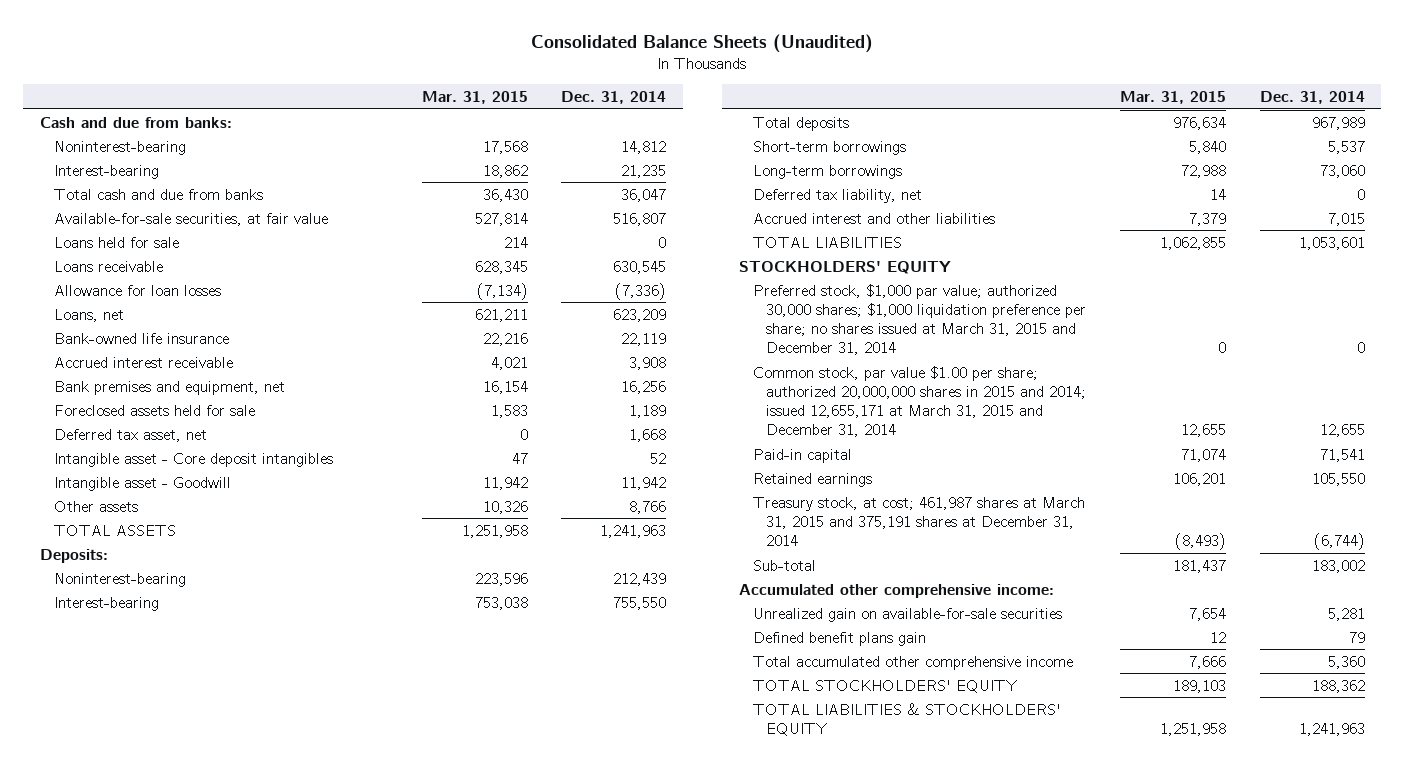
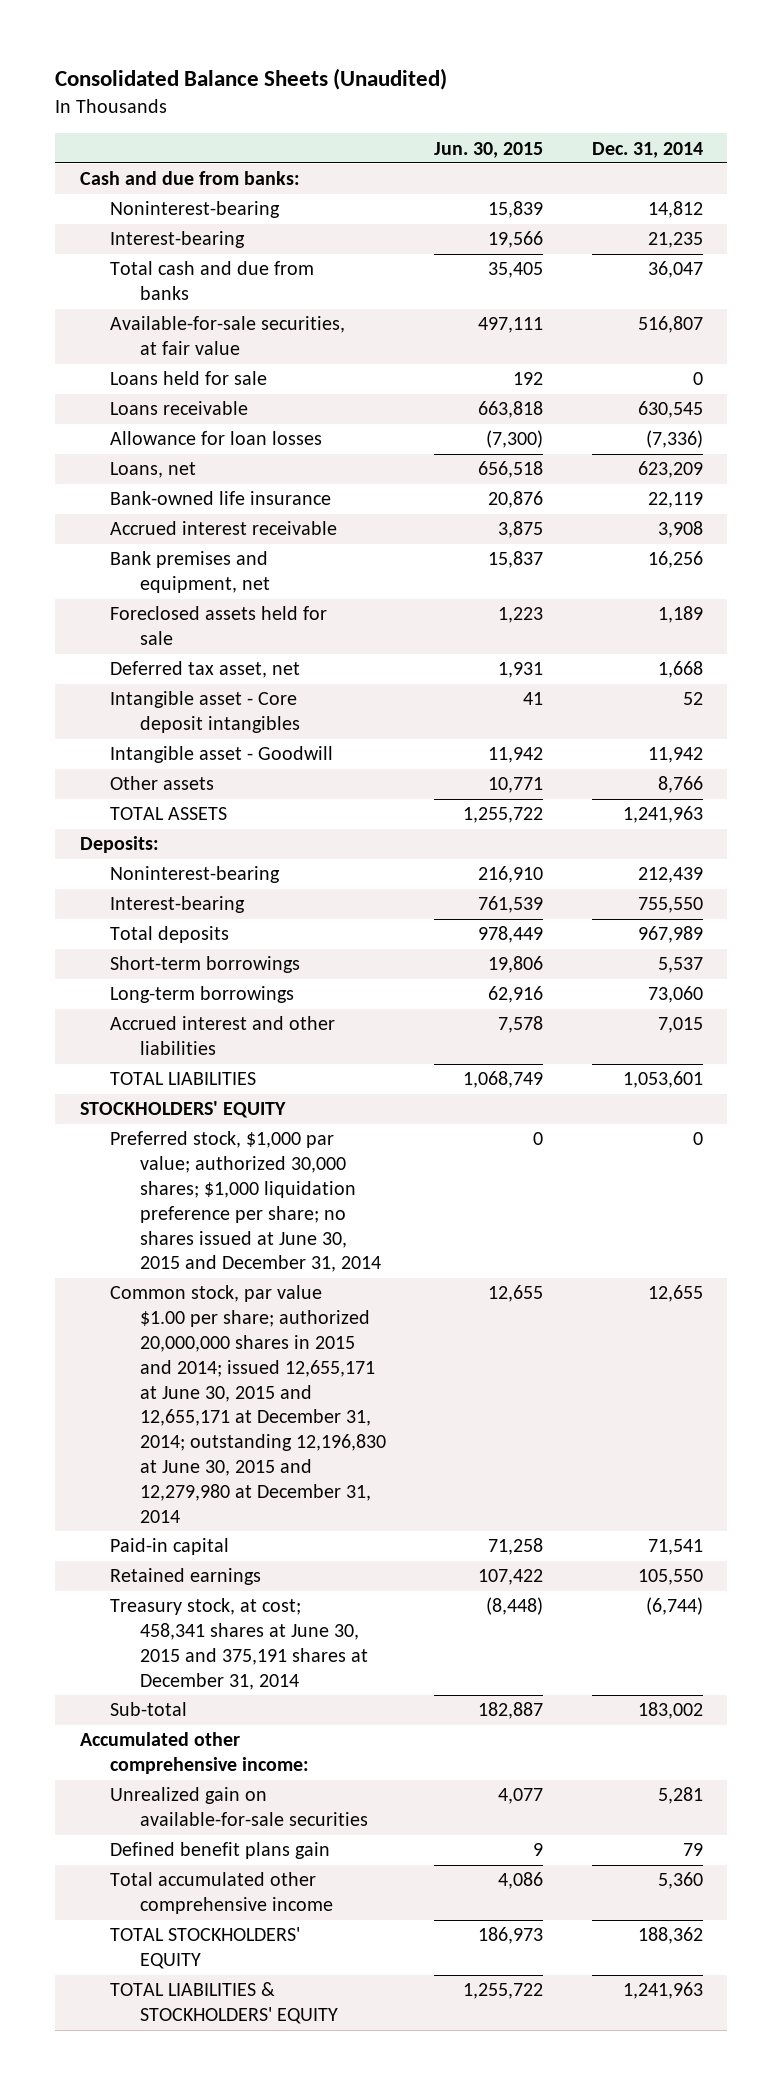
[421,90,528,104] Mar. 31, 2015 -> none
none -> [434,141,544,158] Jun. 30, 2015
[752,188,922,203] Deferred tax liability, net -> none
[752,283,1087,356] Preferred stock, $1,000 par value; authorized 30,000 shares; $1,000 liquidation preference per share; no shares issued at March 31, 2015 and December 31, 2014 -> [109,1131,382,1273] Preferred stock, $1,000 par value; authorized 30,000 shares; $1,000 liquidation preference per share; no shares issued at June 30, 2015 and December 31, 2014
[752,365,1087,438] Common stock, par value $1.00 per share; authorized 20,000,000 shares in 2015 and 2014; issued 12,655,171 at March 31, 2015 and December 31, 2014 -> [109,1285,387,1523] Common stock, par value $1.00 per share; authorized 20,000,000 shares in 2015 and 2014; issued 12,655,171 at June 30, 2015 and 12,655,171 at December 31, 2014; outstanding 12,196,830 at June 30, 2015 and 12,279,980 at December 31, 2014
[752,496,1085,547] Treasury stock, at cost; 461,987 shares at March 31, 2015 and 375,191 shares at December 31, 2014 -> [109,1598,369,1690] Treasury stock, at cost; 458,341 shares at June 30, 2015 and 375,191 shares at December 31, 2014

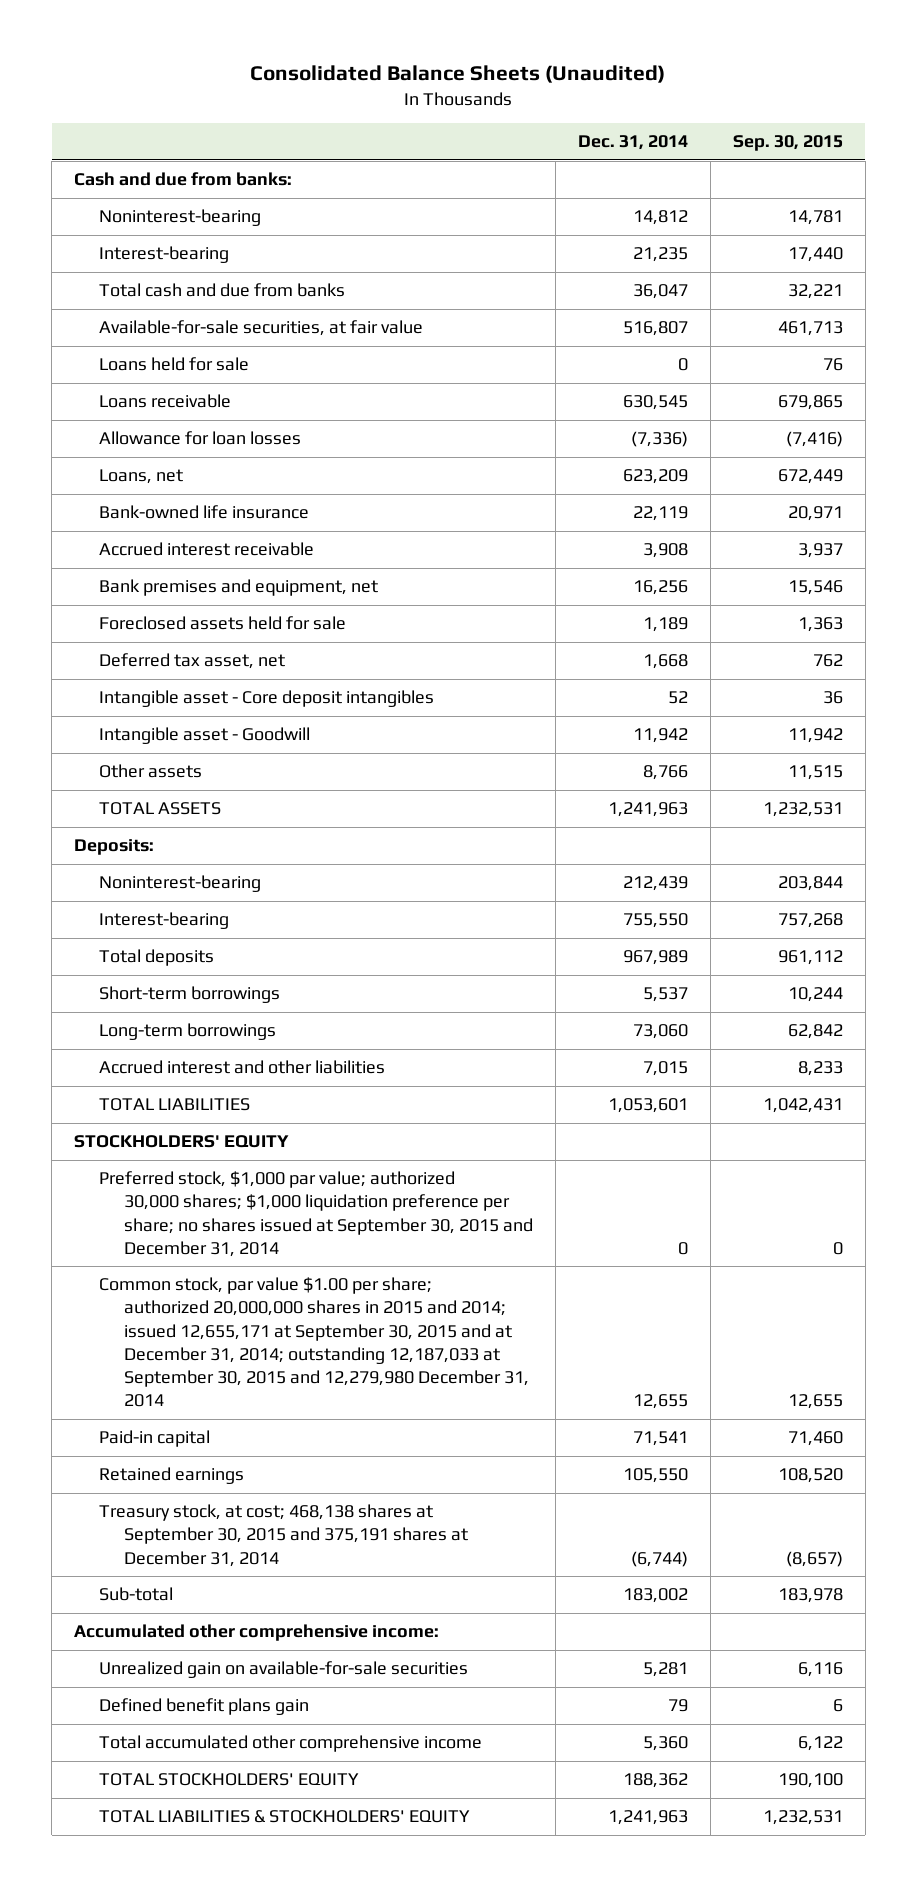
[434,141,544,158] Jun. 30, 2015 -> none
none -> [732,135,843,152] Sep. 30, 2015
[109,1131,382,1273] Preferred stock, $1,000 par value; authorized 30,000 shares; $1,000 liquidation preference per share; no shares issued at June 30, 2015 and December 31, 2014 -> [99,1171,534,1257] Preferred stock, $1,000 par value; authorized 30,000 shares; $1,000 liquidation preference per share; no shares issued at September 30, 2015 and December 31, 2014
[109,1285,387,1523] Common stock, par value $1.00 per share; authorized 20,000,000 shares in 2015 and 2014; issued 12,655,171 at June 30, 2015 and 12,655,171 at December 31, 2014; outstanding 12,196,830 at June 30, 2015 and 12,279,980 at December 31, 2014 -> [99,1277,530,1408] Common stock, par value $1.00 per share; authorized 20,000,000 shares in 2015 and 2014; issued 12,655,171 at September 30, 2015 and at December 31, 2014; outstanding 12,187,033 at September 30, 2015 and 12,279,980 December 31, 2014
[109,1598,369,1690] Treasury stock, at cost; 458,341 shares at June 30, 2015 and 375,191 shares at December 31, 2014 -> [99,1504,469,1567] Treasury stock, at cost; 468,138 shares at September 30, 2015 and 375,191 shares at December 31, 2014

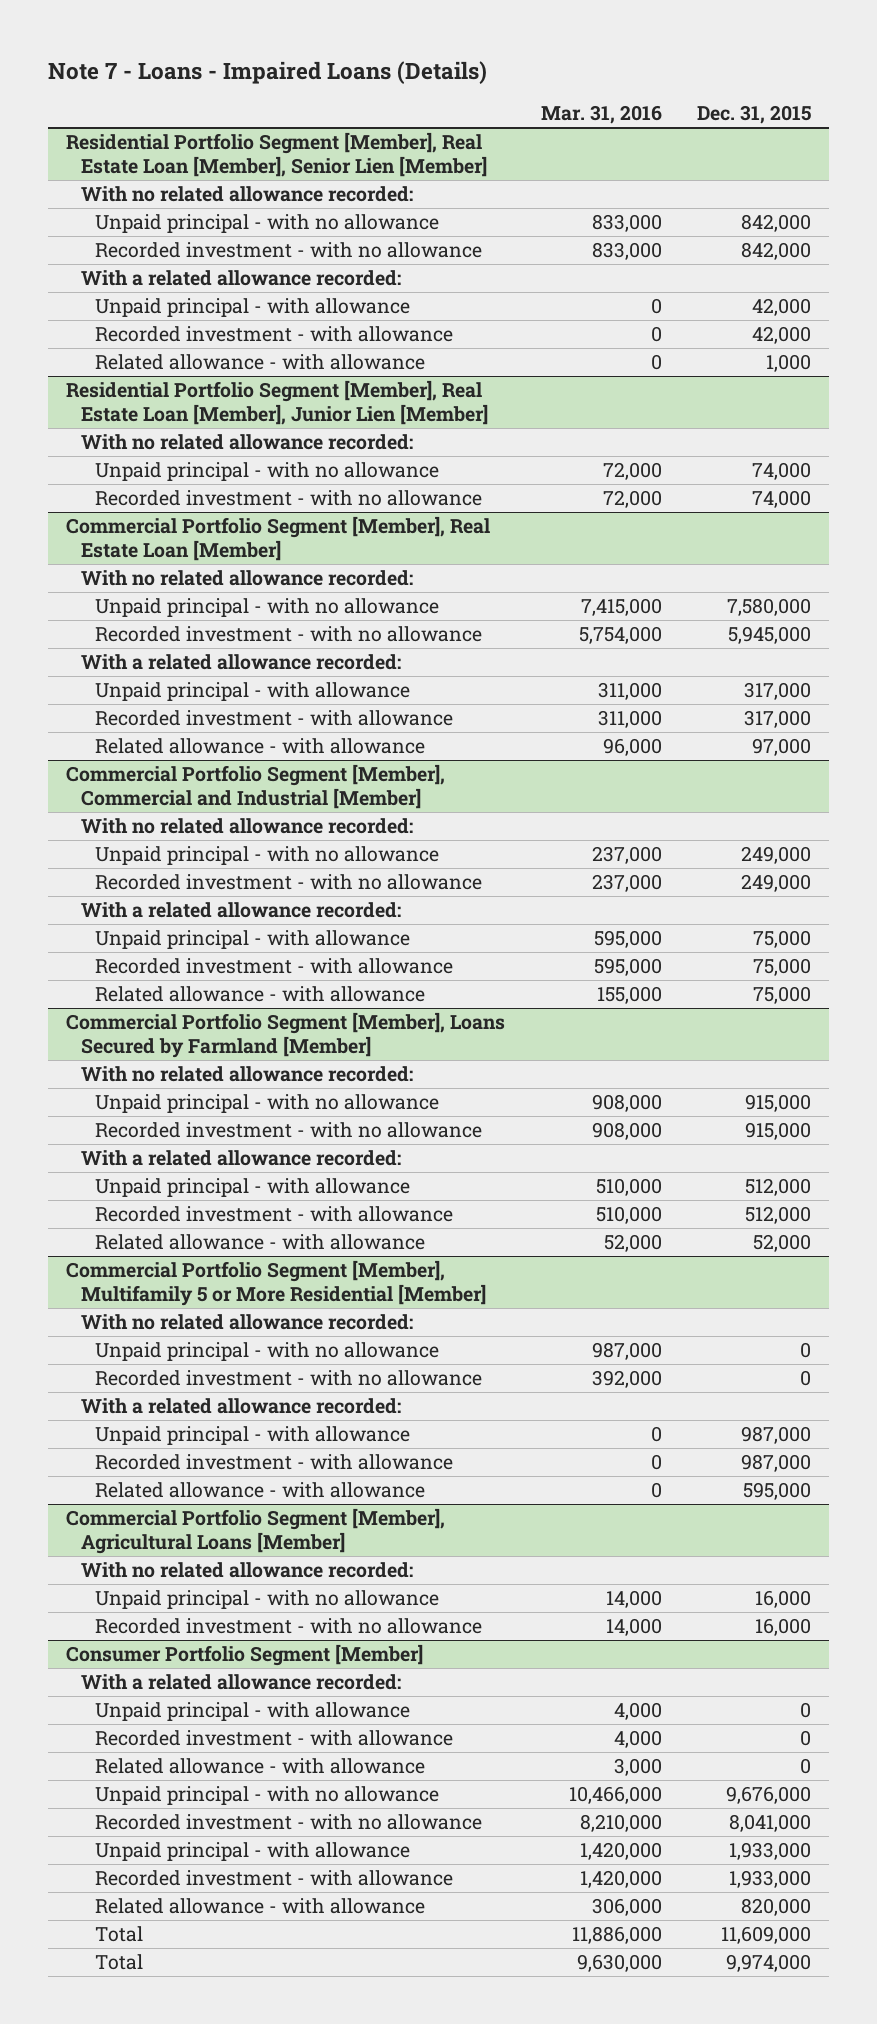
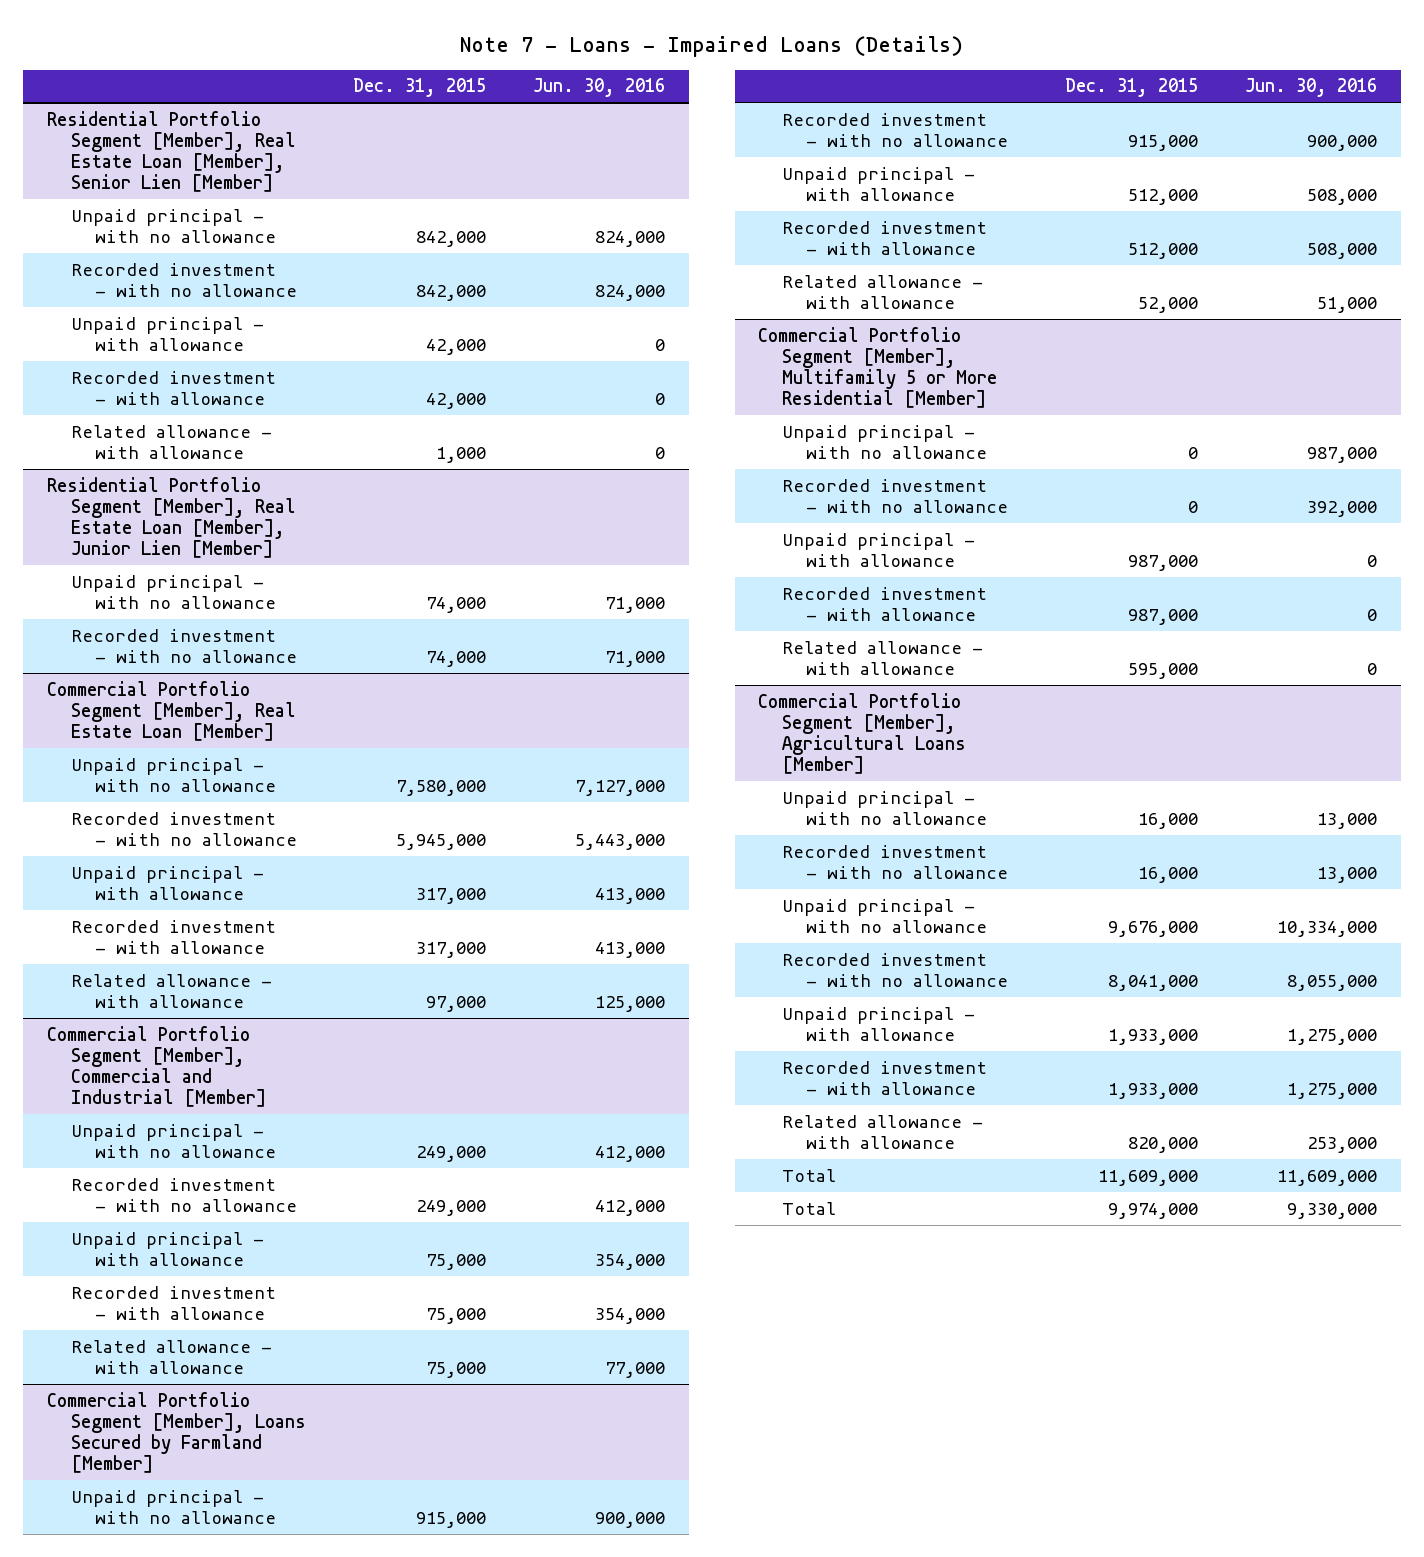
[540,104,662,124] Mar. 31, 2016 -> none
none -> [533,78,666,98] Jun. 30, 2016
[80,186,413,203] With no related allowance recorded: -> none
[80,270,401,287] With a related allowance recorded: -> none
[80,434,413,451] With no related allowance recorded: -> none
[80,570,413,587] With no related allowance recorded: -> none
[80,654,401,671] With a related allowance recorded: -> none
[80,818,413,835] With no related allowance recorded: -> none
[80,902,401,919] With a related allowance recorded: -> none
[80,1066,413,1083] With no related allowance recorded: -> none
[80,1150,401,1167] With a related allowance recorded: -> none
[80,1314,413,1331] With no related allowance recorded: -> none
[80,1398,401,1415] With a related allowance recorded: -> none
[80,1562,413,1579] With no related allowance recorded: -> none
[66,1644,424,1667] Consumer Portfolio Segment [Member] -> none
[80,1674,401,1691] With a related allowance recorded: -> none
[94,1702,410,1722] Unpaid principal - with allowance -> none
[94,1730,453,1747] Recorded investment - with allowance -> none
[94,1758,425,1775] Related allowance - with allowance -> none

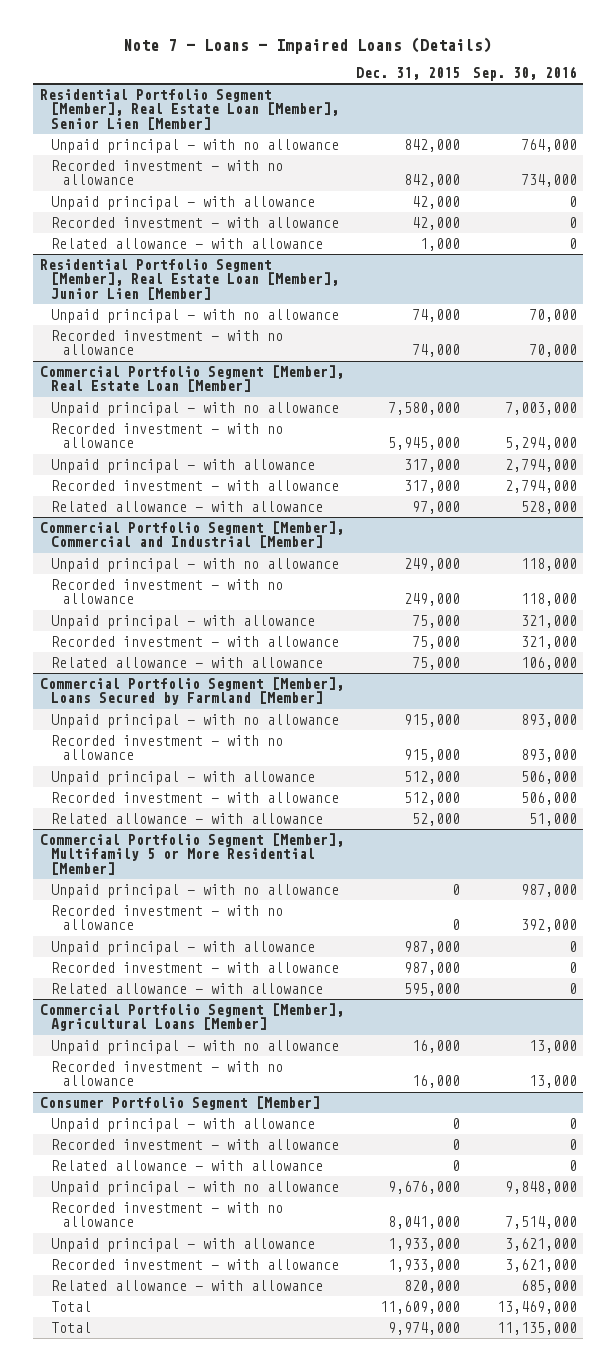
[533,78,666,98] Jun. 30, 2016 -> none
none -> [472,65,577,81] Sep. 30, 2016
none -> [39,1095,320,1110] Consumer Portfolio Segment [Member]
none -> [50,1117,315,1132] Unpaid principal - with allowance
none -> [50,1138,339,1150] Recorded investment - with allowance
none -> [50,1159,323,1171] Related allowance - with allowance

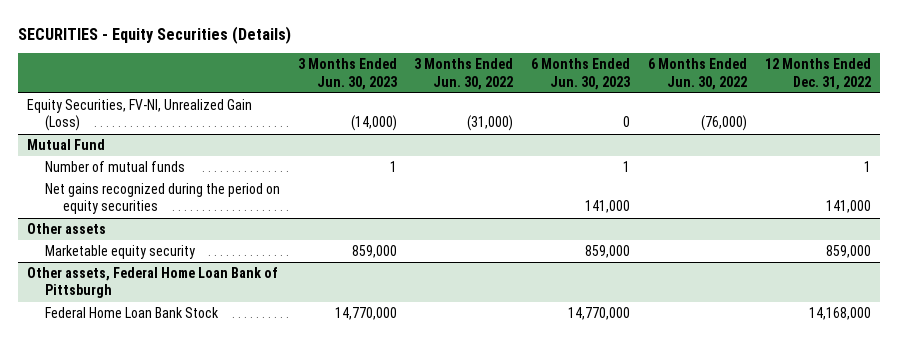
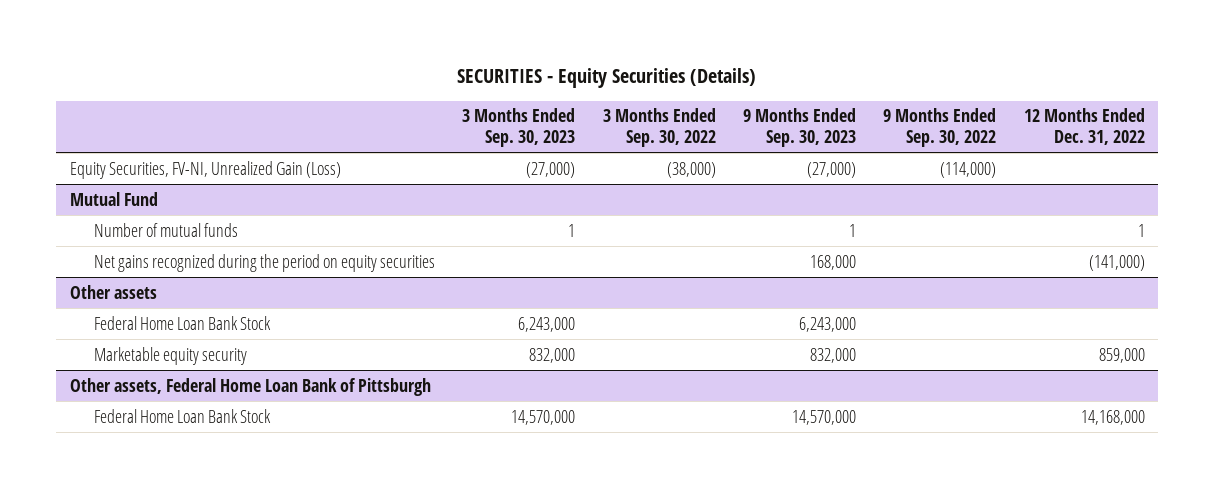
[297,58,397,90] 3 Months Ended Jun. 30, 2023 -> none
[414,58,514,90] 3 Months Ended Jun. 30, 2022 -> none
[531,58,631,90] 6 Months Ended Jun. 30, 2023 -> none
[647,58,747,90] 6 Months Ended Jun. 30, 2022 -> none
none -> [462,108,576,147] 3 Months Ended Sep. 30, 2023
none -> [602,108,716,147] 3 Months Ended Sep. 30, 2022
none -> [742,108,856,147] 9 Months Ended Sep. 30, 2023
none -> [883,108,997,147] 9 Months Ended Sep. 30, 2022
[825,200,871,214] 141,000 -> [1088,254,1145,271] (141,000)
none -> [93,315,271,330] Federal Home Loan Bank Stock

